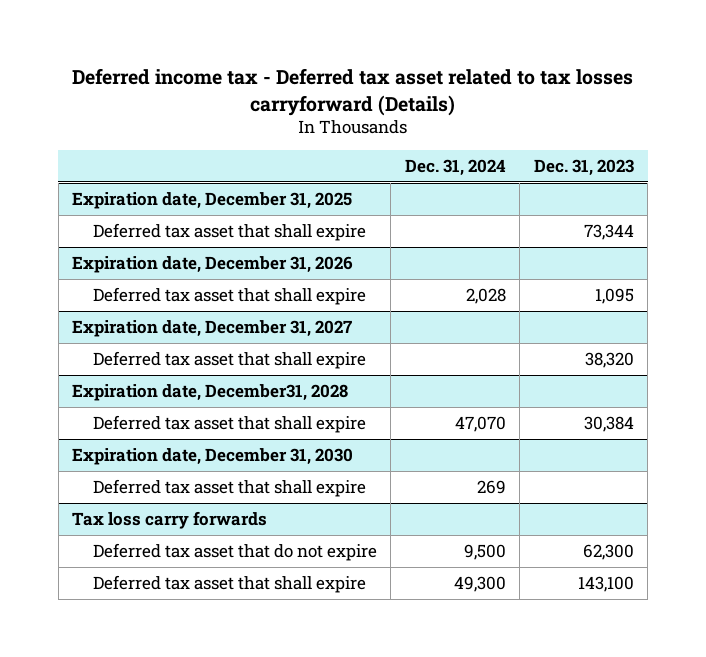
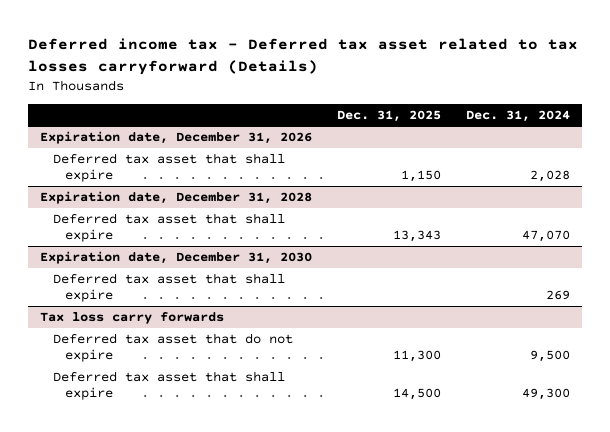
[533,158,634,176] Dec. 31, 2023 -> none
none -> [336,109,441,122] Dec. 31, 2025
[72,192,353,210] Expiration date, December 31, 2025 -> none
[92,223,366,242] Deferred tax asset that shall expire -> none
[72,320,353,338] Expiration date, December 31, 2027 -> none
[92,351,366,370] Deferred tax asset that shall expire -> none
[72,384,349,402] Expiration date, December31, 2028 -> [40,190,313,204] Expiration date, December 31, 2028

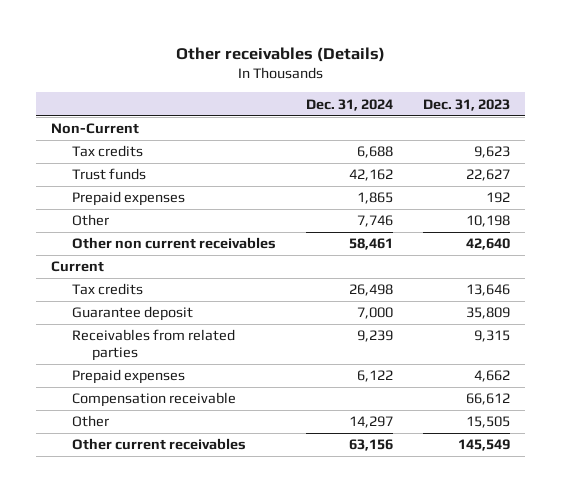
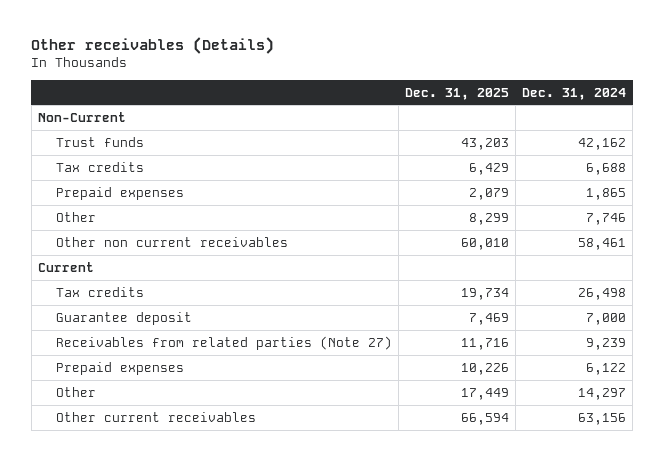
[423,98,511,111] Dec. 31, 2023 -> none
none -> [405,87,510,100] Dec. 31, 2025
[71,145,143,158] Tax credits -> [56,161,145,172] Tax credits
[71,329,235,362] Receivables from related parties -> [56,335,393,350] Receivables from related parties (Note 27)
[71,392,236,408] Compensation receivable -> none

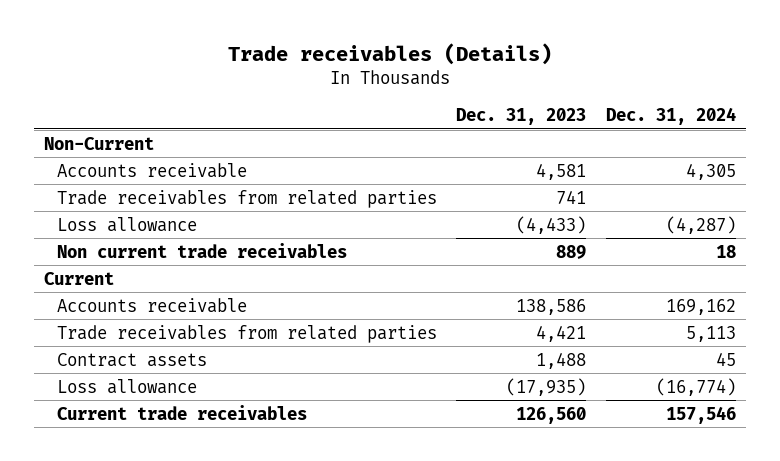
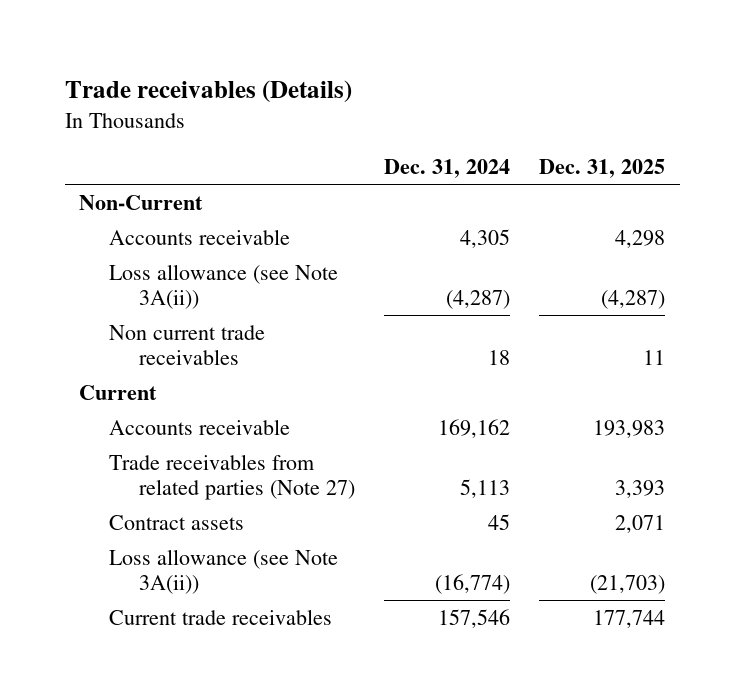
[456,108,587,126] Dec. 31, 2023 -> none
none -> [539,159,666,179] Dec. 31, 2025
[56,189,437,208] Trade receivables from related parties -> none
[56,216,197,232] Loss allowance -> [109,263,339,310] Loss allowance (see Note 3A(ii))
[56,324,437,343] Trade receivables from related parties -> [109,453,356,501] Trade receivables from related parties (Note 27)
[56,378,197,394] Loss allowance -> [109,548,339,595] Loss allowance (see Note 3A(ii))

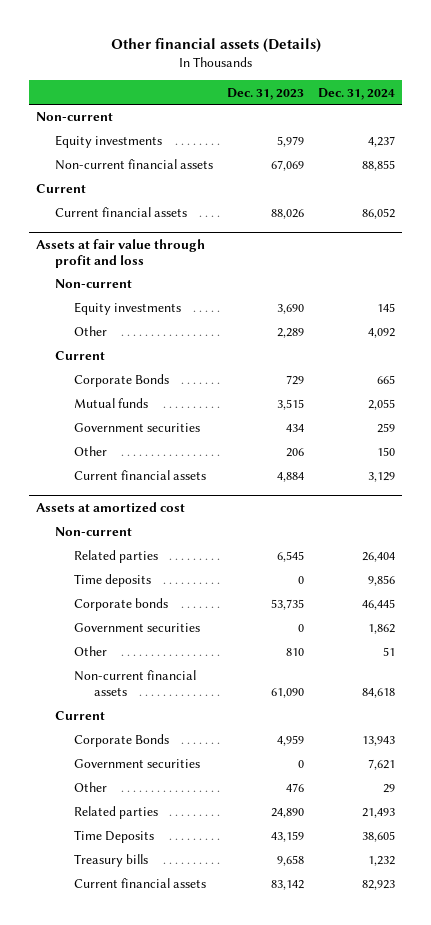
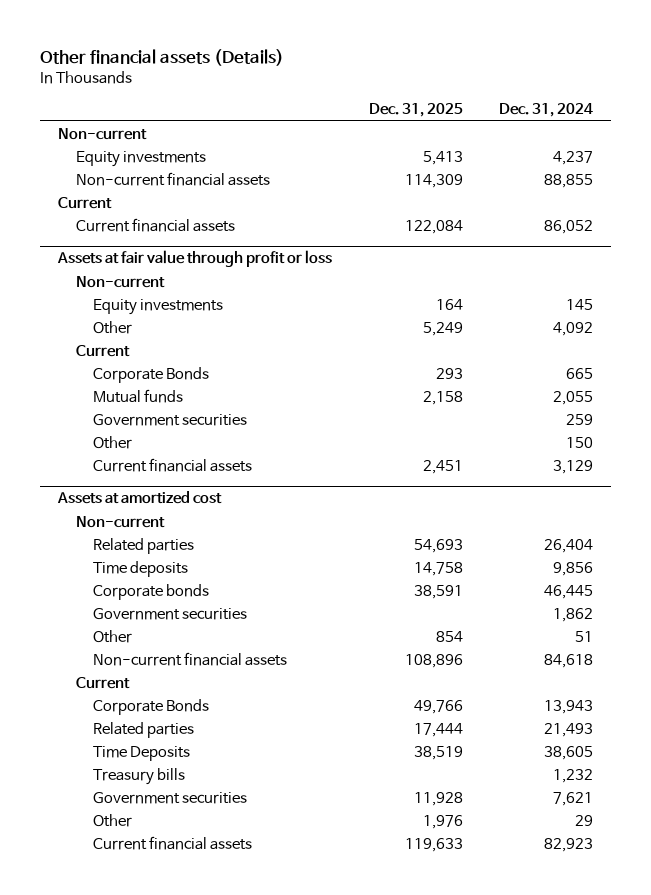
[227,87,305,100] Dec. 31, 2023 -> none
none -> [368,103,463,118] Dec. 31, 2025
[35,239,205,268] Assets at fair value through profit and loss -> [57,250,333,268] Assets at fair value through profit or loss
[74,759,201,769] Government securities -> [92,791,247,804] Government securities
[74,782,108,793] Other -> [92,813,132,827] Other

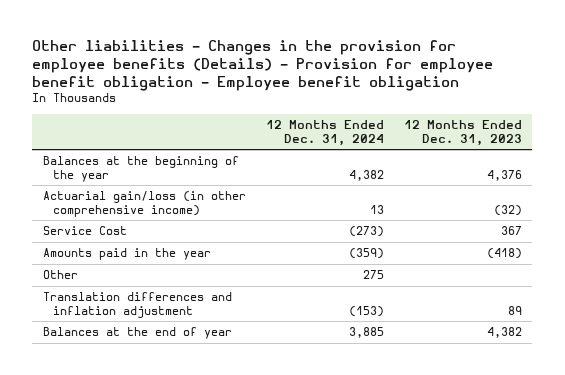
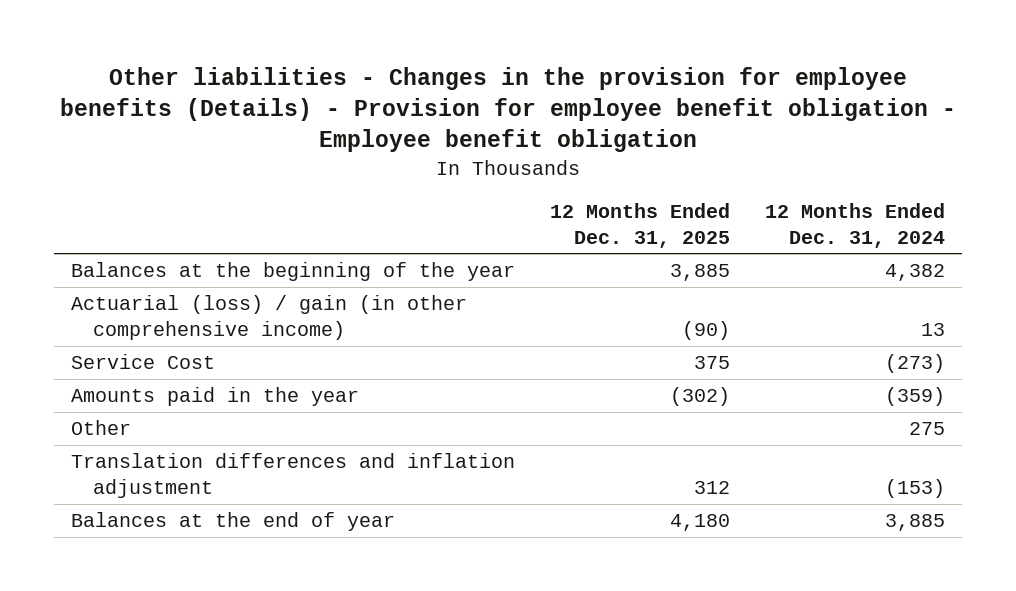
[404,120,523,146] 12 Months Ended Dec. 31, 2023 -> none
none -> [549,202,730,248] 12 Months Ended Dec. 31, 2025
[42,191,246,217] Actuarial gain/loss (in other comprehensive income) -> [71,295,468,341] Actuarial (loss) / gain (in other comprehensive income)

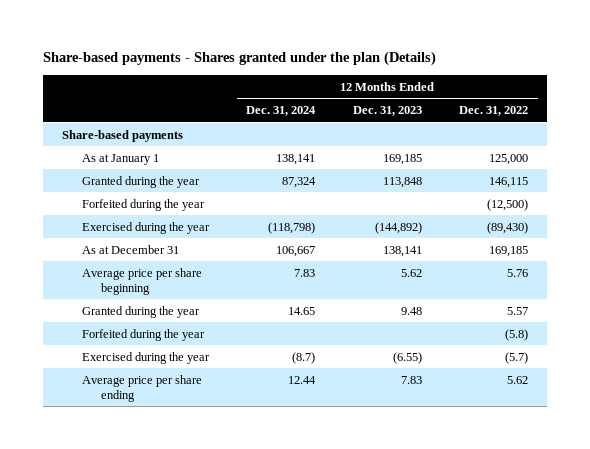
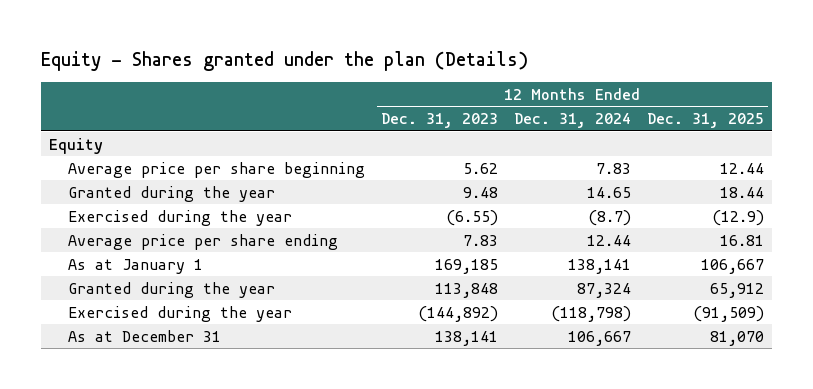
[42,51,436,67] Share-based payments - Shares granted under the plan (Details) -> [41,51,529,72] Equity - Shares granted under the plan (Details)
[459,106,529,117] Dec. 31, 2022 -> none
none -> [646,113,764,129] Dec. 31, 2025
[61,129,183,142] Share-based payments -> none
[81,198,205,211] Forfeited during the year -> none
none -> [49,137,104,154] Equity
[81,328,205,341] Forfeited during the year -> none
[81,153,159,165] As at January 1 -> [67,258,203,274] As at January 1
[81,175,200,188] Granted during the year -> [67,281,275,298] Granted during the year
[81,221,210,234] Exercised during the year -> [67,305,292,322] Exercised during the year
[81,244,179,254] As at December 31 -> [67,329,221,342] As at December 31

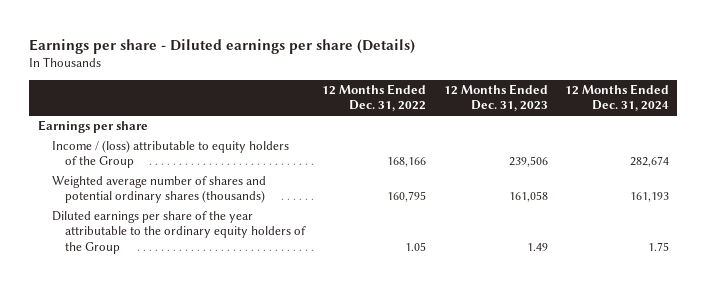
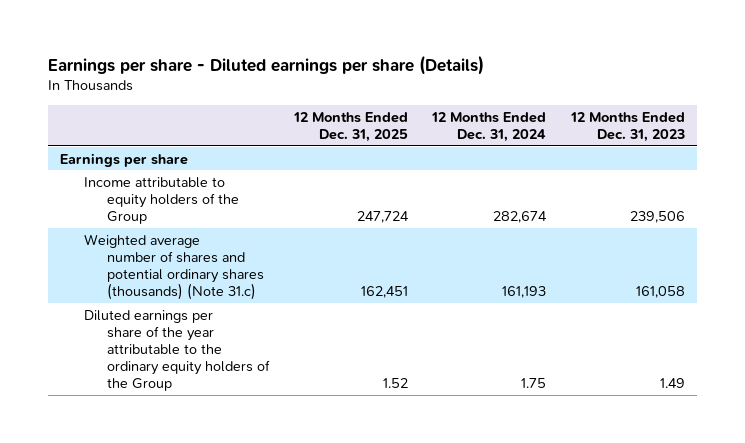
[322,84,427,112] 12 Months Ended Dec. 31, 2022 -> none
none -> [292,111,408,142] 12 Months Ended Dec. 31, 2025
[51,140,289,169] Income / (loss) attributable to equity holders of the Group -> [83,176,239,224] Income attributable to equity holders of the Group
[51,176,266,204] Weighted average number of shares and potential ordinary shares (thousands) -> [83,233,264,301] Weighted average number of shares and potential ordinary shares (thousands) (Note 31.c)

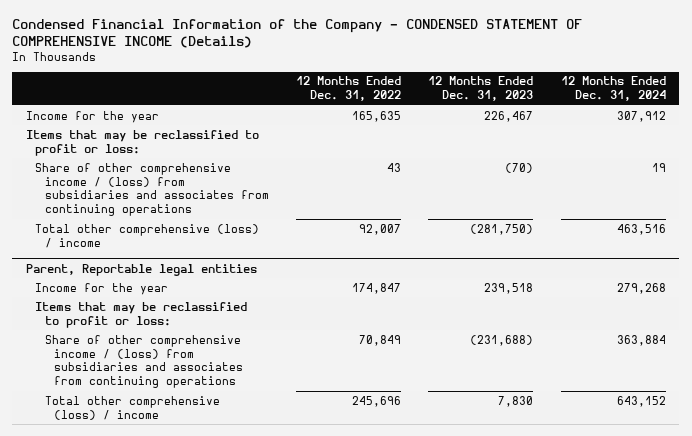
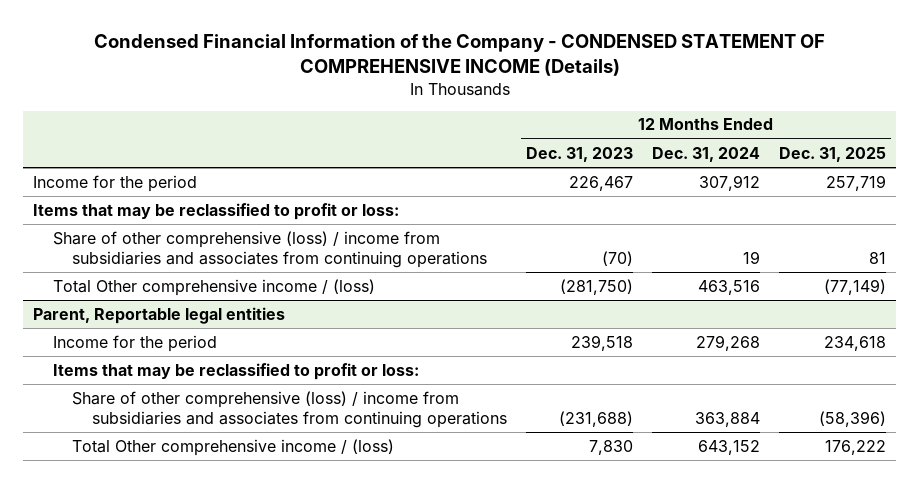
[296,76,402,102] 12 Months Ended Dec. 31, 2022 -> none
none -> [779,146,887,162] Dec. 31, 2025
[26,110,160,123] Income for the year -> [33,174,198,192] Income for the period
[35,162,269,217] Share of other comprehensive income / (loss) from subsidiaries and associates from continuing operations -> [52,230,488,268] Share of other comprehensive (loss) / income from subsidiaries and associates from continuing operations
[35,223,260,248] Total other comprehensive (loss) / income -> [52,278,375,296] Total Other comprehensive income / (loss)
[35,282,169,295] Income for the year -> [52,334,217,352] Income for the period
[44,334,244,389] Share of other comprehensive income / (loss) from subsidiaries and associates from continuing operations -> [72,390,507,428] Share of other comprehensive (loss) / income from subsidiaries and associates from continuing operations
[44,395,220,420] Total other comprehensive (loss) / income -> [72,438,395,456] Total Other comprehensive income / (loss)

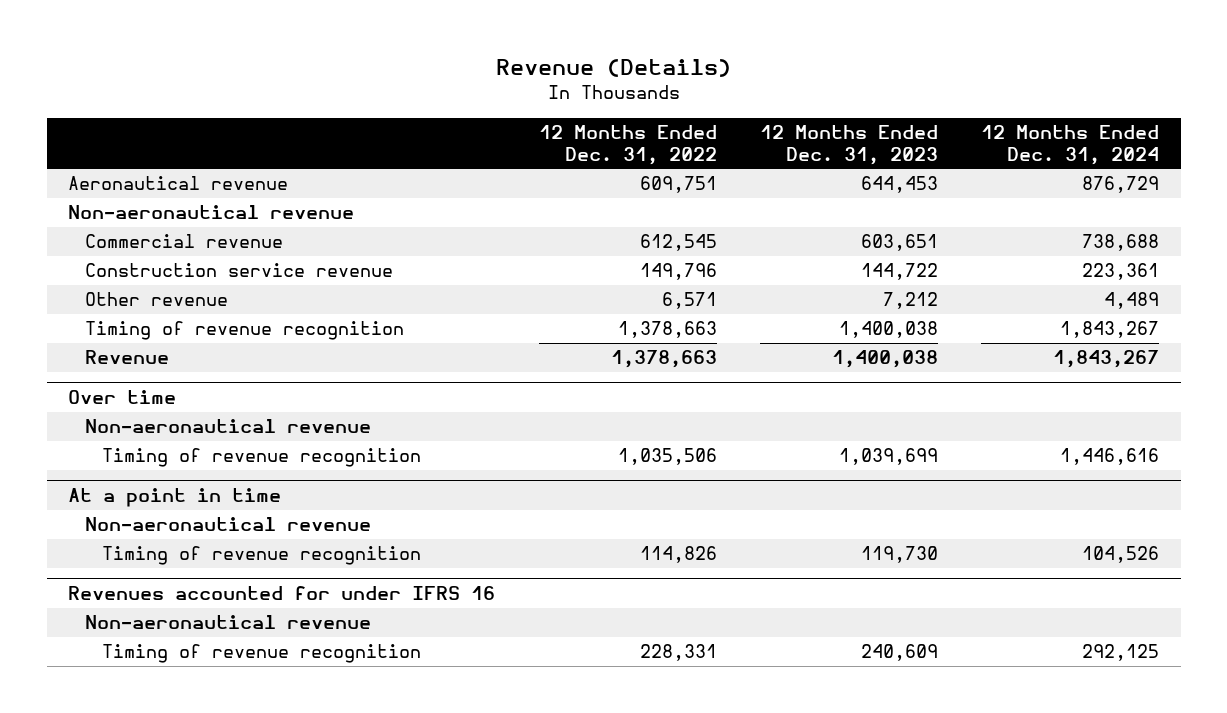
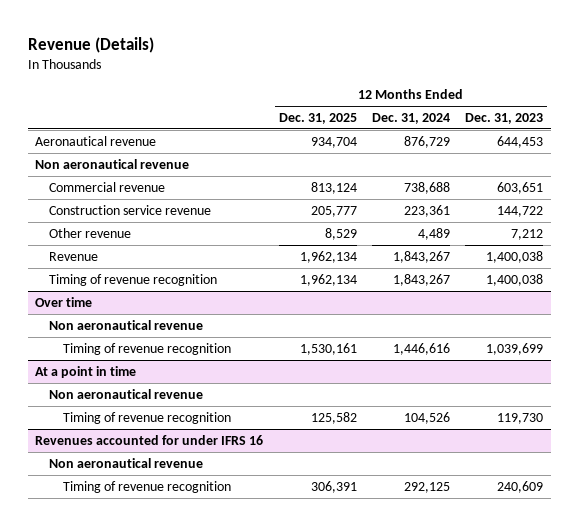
[538,125,717,165] 12 Months Ended Dec. 31, 2022 -> none
none -> [278,113,357,125] Dec. 31, 2025
[68,205,355,220] Non-aeronautical revenue -> [35,159,190,170] Non aeronautical revenue
[85,321,405,341] Timing of revenue recognition -> [49,274,218,287] Timing of revenue recognition
[85,419,372,434] Non-aeronautical revenue -> [49,320,204,331] Non aeronautical revenue
[85,517,372,532] Non-aeronautical revenue -> [49,389,204,400] Non aeronautical revenue
[85,615,372,630] Non-aeronautical revenue -> [49,458,204,469] Non aeronautical revenue

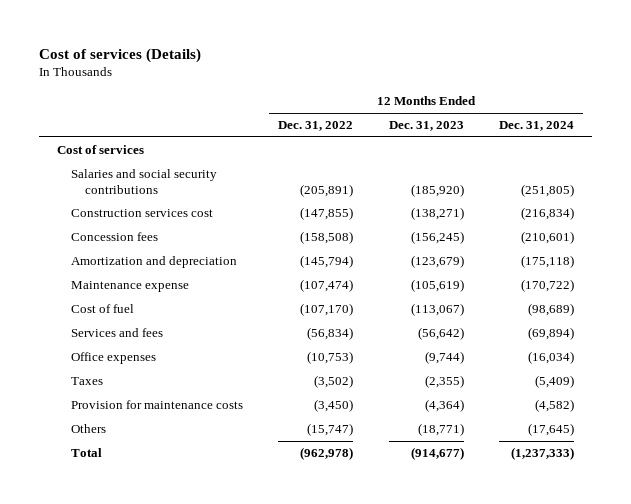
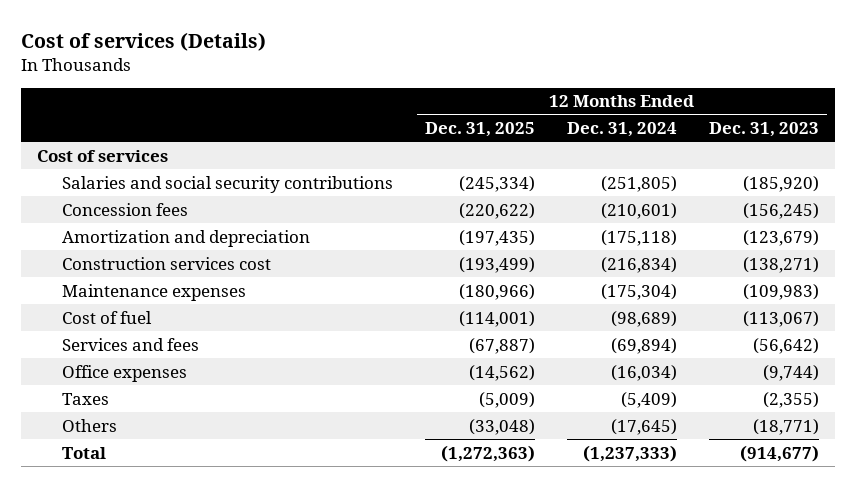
[278,121,354,132] Dec. 31, 2022 -> none
none -> [424,121,535,137] Dec. 31, 2025
[70,209,213,218] Construction services cost -> [61,256,271,270] Construction services cost
[70,281,189,293] Maintenance expense -> [61,283,246,301] Maintenance expenses
[410,279,464,293] (105,619) -> [742,283,819,300] (109,983)
[521,279,575,293] (170,722) -> [600,283,677,300] (175,304)
[70,400,243,410] Provision for maintenance costs -> none

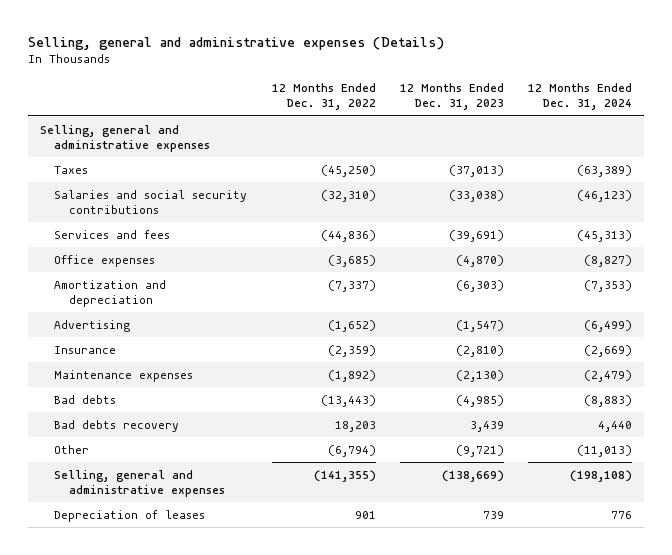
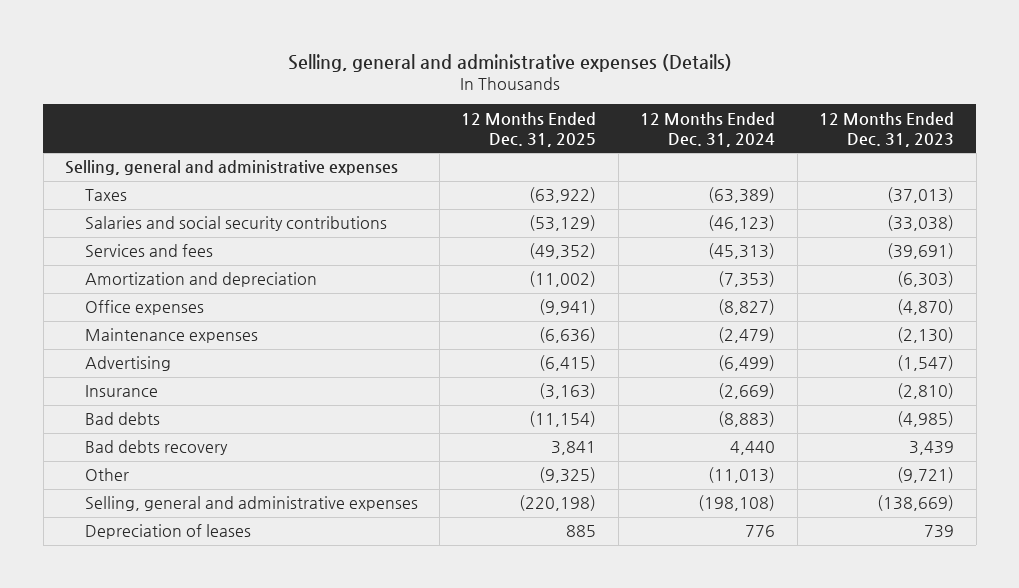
[271,82,376,111] 12 Months Ended Dec. 31, 2022 -> none
none -> [461,111,597,147] 12 Months Ended Dec. 31, 2025
[54,254,156,267] Office expenses -> [84,300,204,316] Office expenses
[54,369,194,382] Maintenance expenses -> [84,328,258,344] Maintenance expenses

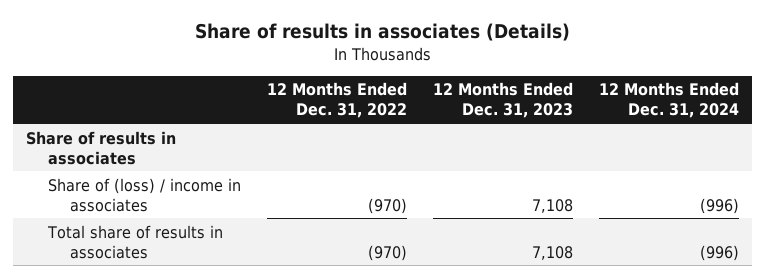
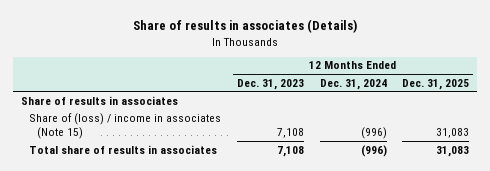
[267,82,408,119] 12 Months Ended Dec. 31, 2022 -> none
none -> [402,78,470,90] Dec. 31, 2025
[48,177,242,212] Share of (loss) / income in associates -> [28,112,221,140] Share of (loss) / income in associates (Note 15)

